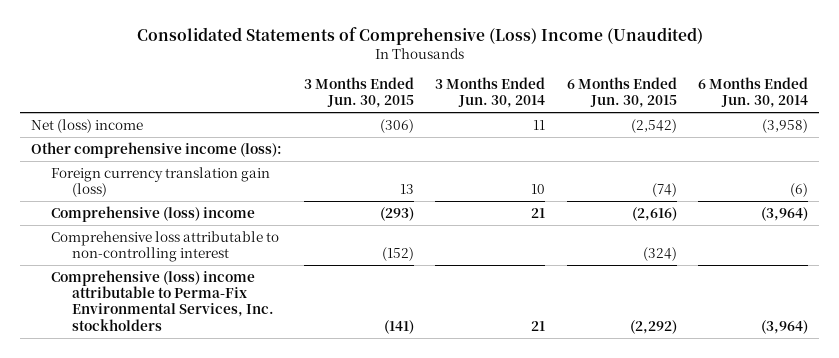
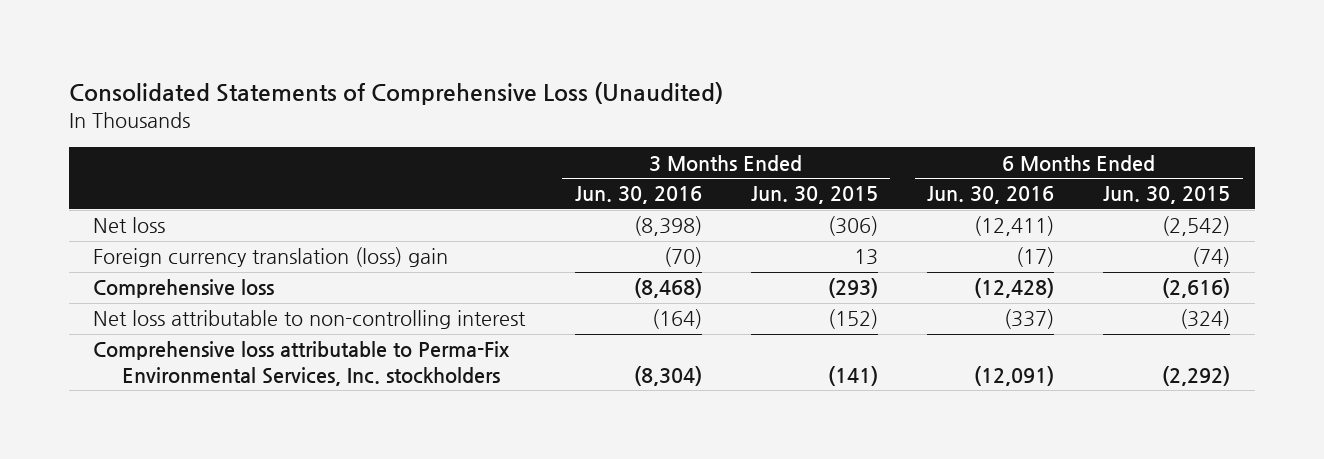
[136,26,703,45] Consolidated Statements of Comprehensive (Loss) Income (Unaudited) -> [68,82,723,106] Consolidated Statements of Comprehensive Loss (Unaudited)
[435,76,546,109] 3 Months Ended Jun. 30, 2014 -> none
[698,76,809,109] 6 Months Ended Jun. 30, 2014 -> none
none -> [574,186,702,205] Jun. 30, 2016
none -> [927,186,1055,205] Jun. 30, 2016
[31,141,283,158] Other comprehensive income (loss): -> none
[31,118,144,133] Net (loss) income -> [93,217,166,234] Net loss
[51,166,271,198] Foreign currency translation gain (loss) -> [93,247,449,268] Foreign currency translation (loss) gain
[51,205,256,222] Comprehensive (loss) income -> [93,279,275,299] Comprehensive loss
[51,230,280,263] Comprehensive loss attributable to non-controlling interest -> [93,310,527,330] Net loss attributable to non-controlling interest
[51,269,274,331] Comprehensive (loss) income attributable to Perma-Fix Environmental Services, Inc. stockholders -> [93,341,511,386] Comprehensive loss attributable to Perma-Fix Environmental Services, Inc. stockholders

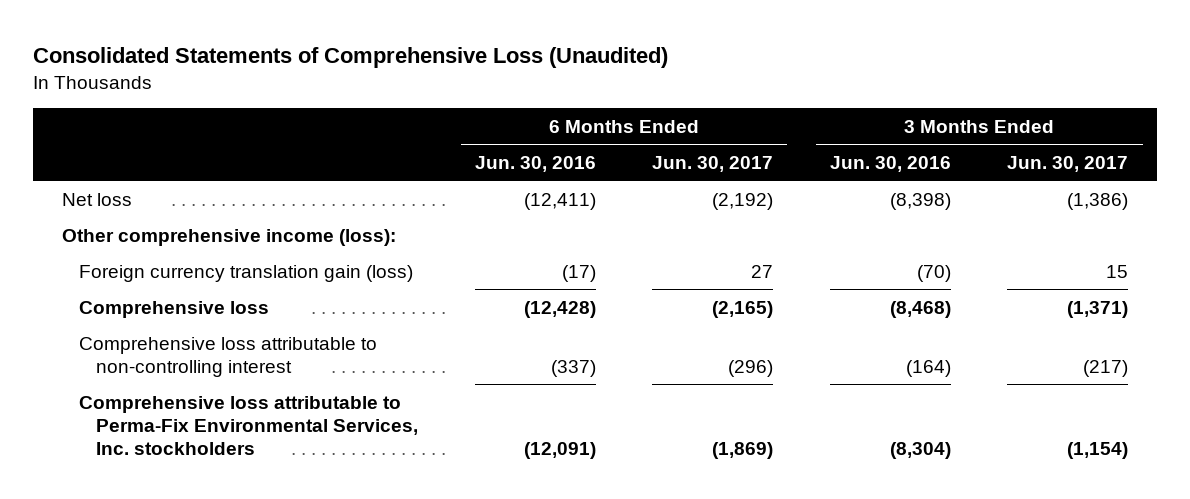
[750,186,878,205] Jun. 30, 2015 -> none
[1103,186,1231,205] Jun. 30, 2015 -> none
none -> [652,155,774,172] Jun. 30, 2017
none -> [1007,155,1129,172] Jun. 30, 2017
none -> [61,228,396,246] Other comprehensive income (loss):
[93,247,449,268] Foreign currency translation (loss) gain -> [78,264,413,282] Foreign currency translation gain (loss)
[93,310,527,330] Net loss attributable to non-controlling interest -> [78,336,377,377] Comprehensive loss attributable to non-controlling interest

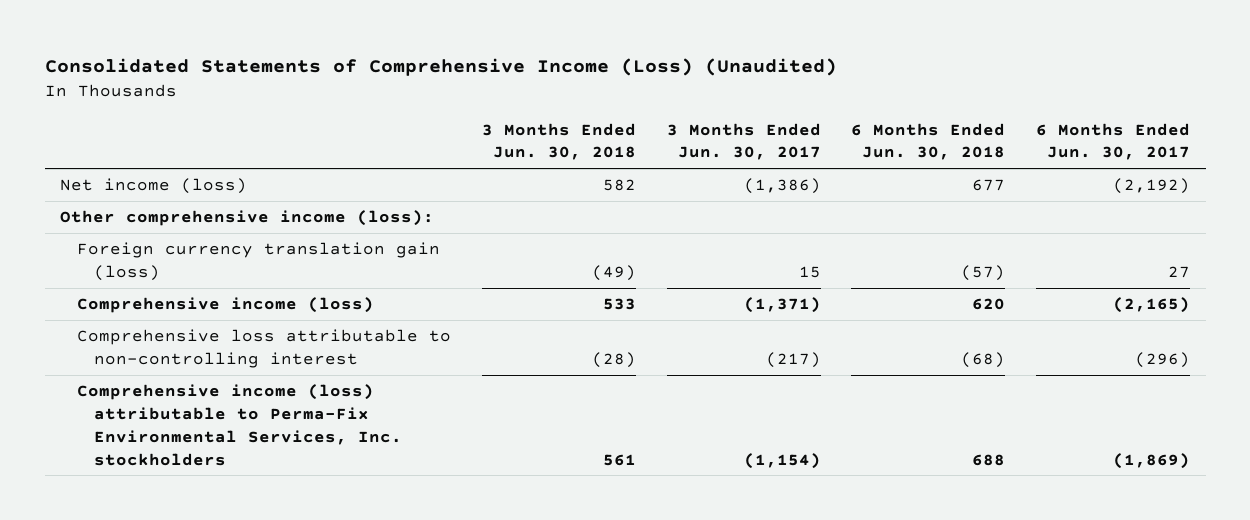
[33,47,669,69] Consolidated Statements of Comprehensive Loss (Unaudited) -> [44,58,837,77] Consolidated Statements of Comprehensive Income (Loss) (Unaudited)
[474,155,596,172] Jun. 30, 2016 -> none
[829,155,951,172] Jun. 30, 2016 -> none
none -> [481,122,636,161] 3 Months Ended Jun. 30, 2018
none -> [851,122,1006,161] 6 Months Ended Jun. 30, 2018
[61,192,132,206] Net loss -> [60,178,248,195] Net income (loss)
[78,300,269,318] Comprehensive loss -> [77,297,375,314] Comprehensive income (loss)
[78,395,419,455] Comprehensive loss attributable to Perma-Fix Environmental Services, Inc. stockholders -> [77,384,402,466] Comprehensive income (loss) attributable to Perma-Fix Environmental Services, Inc. stockholders

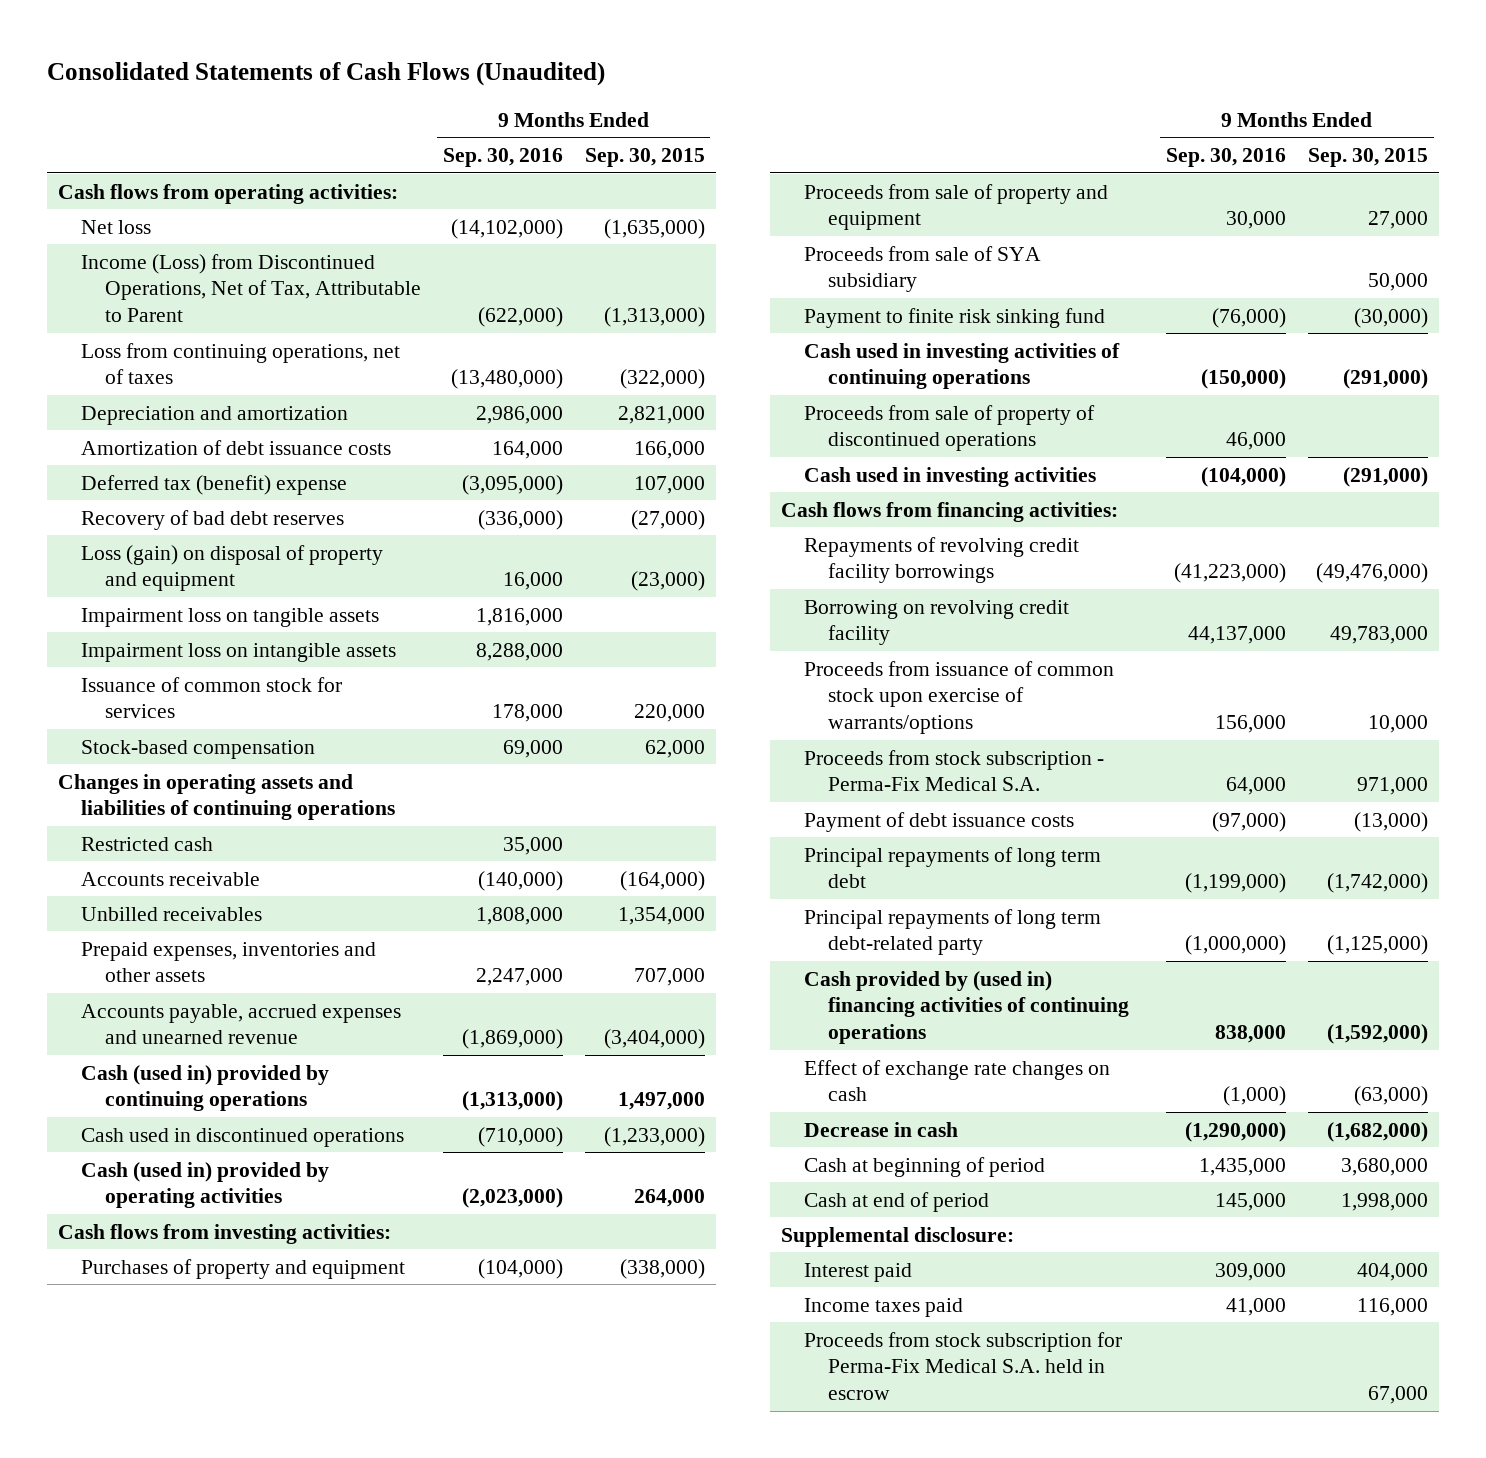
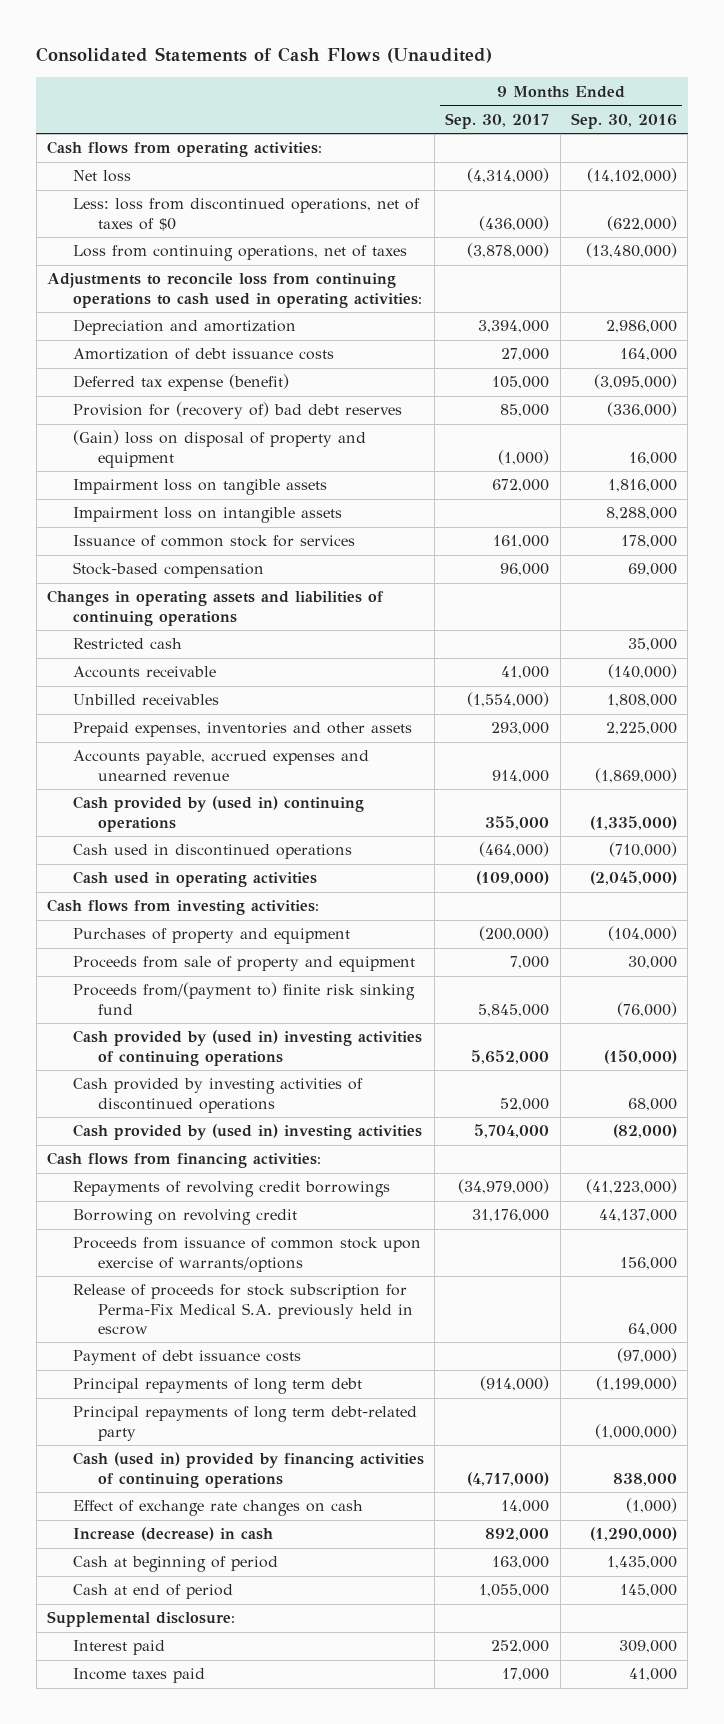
[584,147,705,167] Sep. 30, 2015 -> none
none -> [445,112,550,129] Sep. 30, 2017
[81,253,421,322] Income (Loss) from Discontinued Operations, Net of Tax, Attributable to Parent -> [72,198,420,231] Less: loss from discontinued operations, net of taxes of $0
none -> [46,273,422,308] Adjustments to reconcile loss from continuing operations to cash used in operating activities:
[81,474,348,495] Deferred tax (benefit) expense -> [72,374,289,392] Deferred tax expense (benefit)
[81,509,345,530] Recovery of bad debt reserves -> [72,402,402,420] Provision for (recovery of) bad debt reserves
[81,544,384,592] Loss (gain) on disposal of property and equipment -> [72,430,366,468] (Gain) loss on disposal of property and equipment
[475,968,563,987] 2,247,000 -> [606,722,678,736] 2,225,000
[81,1064,330,1112] Cash (used in) provided by continuing operations -> [72,796,364,832] Cash provided by (used in) continuing operations
[461,1091,563,1112] (1,313,000) -> [590,815,678,830] (1,335,000)
[81,1161,330,1209] Cash (used in) provided by operating activities -> [72,871,317,888] Cash used in operating activities
[461,1188,563,1209] (2,023,000) -> [590,871,678,886] (2,045,000)
[804,245,1042,293] Proceeds from sale of SYA subsidiary -> none
[804,307,1106,328] Payment to finite risk sinking fund -> [72,982,415,1015] Proceeds from/(payment to) finite risk sinking fund
[804,342,1121,390] Cash used in investing activities of continuing operations -> [72,1030,422,1066] Cash provided by (used in) investing activities of continuing operations
[804,404,1096,452] Proceeds from sale of property of discontinued operations -> [72,1078,363,1113] Cash provided by investing activities of discontinued operations
[1225,432,1286,451] 46,000 -> [628,1097,678,1111] 68,000
[804,466,1097,487] Cash used in investing activities -> [72,1124,422,1141] Cash provided by (used in) investing activities
[1200,466,1286,487] (104,000) -> [613,1124,678,1139] (82,000)
[804,536,1080,584] Repayments of revolving credit facility borrowings -> [72,1181,390,1198] Repayments of revolving credit borrowings
[804,599,1070,646] Borrowing on revolving credit facility -> [72,1209,297,1226] Borrowing on revolving credit
[804,749,1105,792] Proceeds from stock subscription - Perma-Fix Medical S.A. -> [72,1284,414,1335] Release of proceeds for stock subscription for Perma-Fix Medical S.A. previously held in escrow
[804,970,1129,1044] Cash provided by (used in) financing activities of continuing operations -> [72,1452,424,1488] Cash (used in) provided by financing activities of continuing operations
[804,1121,959,1137] Decrease in cash -> [72,1527,273,1542] Increase (decrease) in cash
[804,1331,1123,1400] Proceeds from stock subscription for Perma-Fix Medical S.A. held in escrow -> none

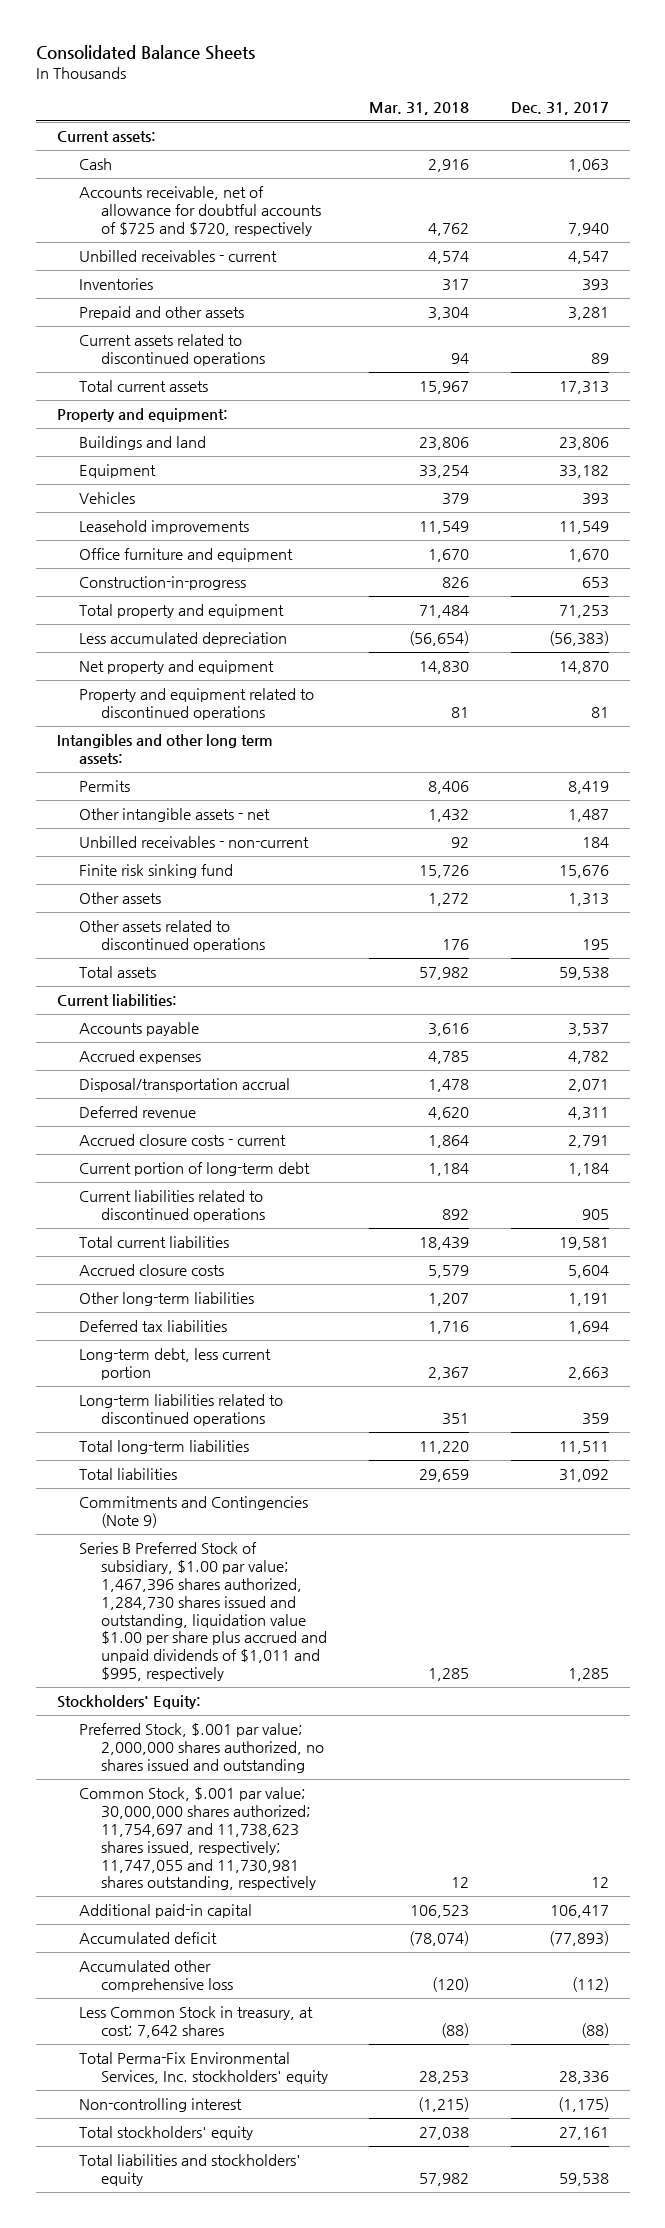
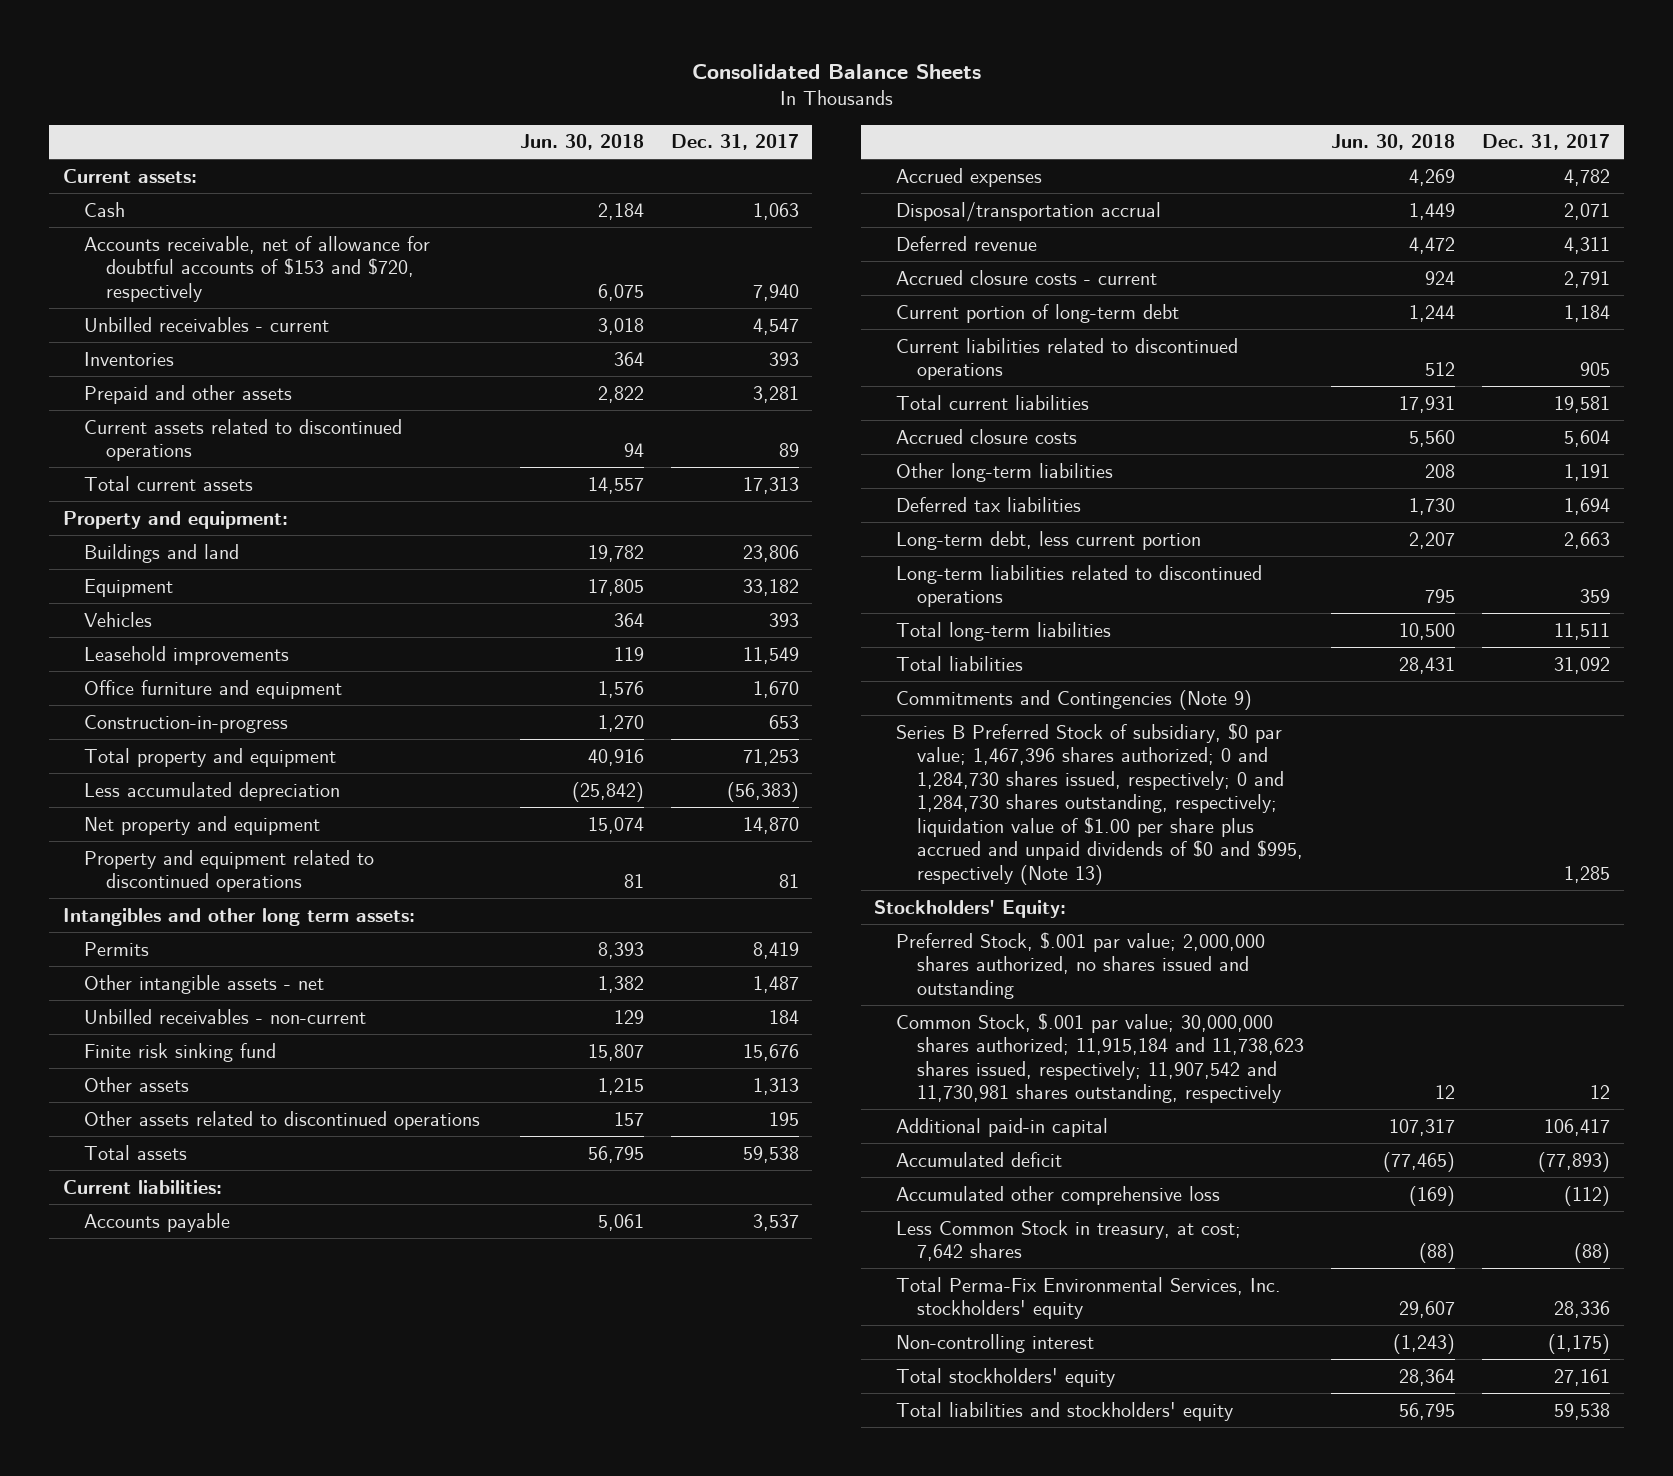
[369,101,470,115] Mar. 31, 2018 -> none
none -> [520,134,645,151] Jun. 30, 2018
[78,186,321,236] Accounts receivable, net of allowance for doubtful accounts of $725 and $720, respectively -> [84,235,431,302] Accounts receivable, net of allowance for doubtful accounts of $153 and $720, respectively
[78,1542,327,1682] Series B Preferred Stock of subsidiary, $1.00 par value; 1,467,396 shares authorized, 1,284,730 shares issued and outstanding, liquidation value $1.00 per share plus accrued and unpaid dividends of $1,011 and $995, respectively -> [895,722,1304,885] Series B Preferred Stock of subsidiary, $0 par value; 1,467,396 shares authorized; 0 and 1,284,730 shares issued, respectively; 0 and 1,284,730 shares outstanding, respectively; liquidation value of $1.00 per share plus accrued and unpaid dividends of $0 and $995, respectively (Note 13)
[78,1787,316,1891] Common Stock, $.001 par value; 30,000,000 shares authorized; 11,754,697 and 11,738,623 shares issued, respectively; 11,747,055 and 11,730,981 shares outstanding, respectively -> [895,1012,1305,1104] Common Stock, $.001 par value; 30,000,000 shares authorized; 11,915,184 and 11,738,623 shares issued, respectively; 11,907,542 and 11,730,981 shares outstanding, respectively

